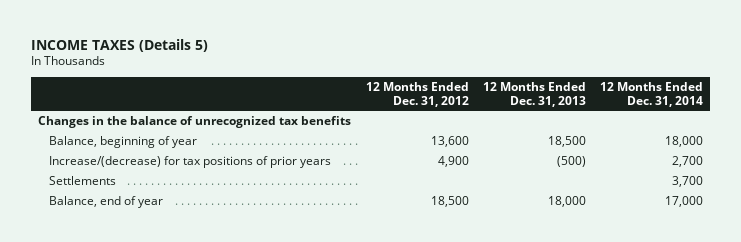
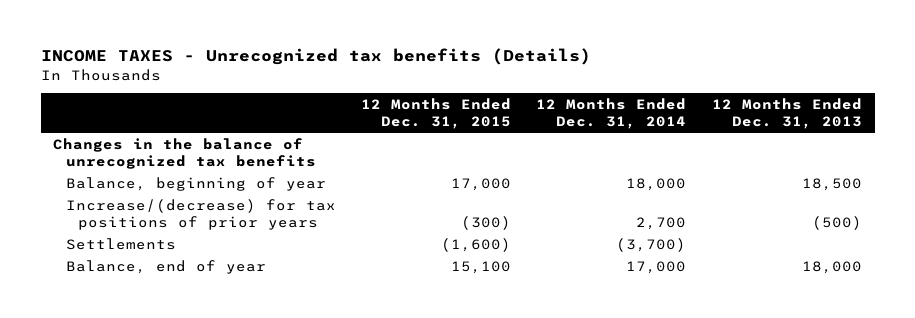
[31,38,209,52] INCOME TAXES (Details 5) -> [40,48,591,66] INCOME TAXES - Unrecognized tax benefits (Details)
[365,82,469,107] 12 Months Ended Dec. 31, 2012 -> none
none -> [360,97,511,129] 12 Months Ended Dec. 31, 2015
[671,176,703,188] 3,700 -> [616,237,687,252] (3,700)

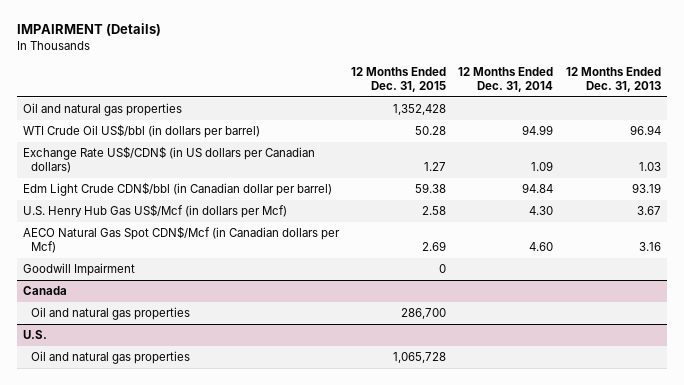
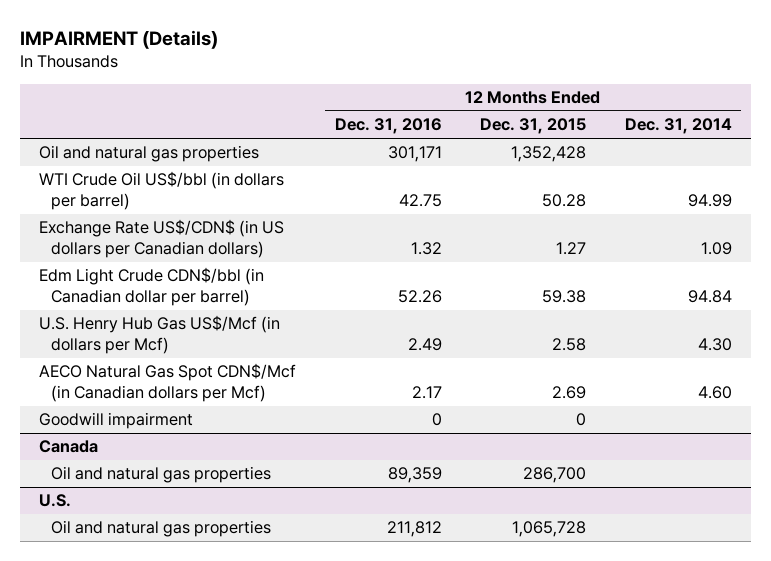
[565,67,661,92] 12 Months Ended Dec. 31, 2013 -> none
none -> [334,118,442,135] Dec. 31, 2016
[22,263,135,277] Goodwill Impairment -> [39,412,194,430] Goodwill impairment

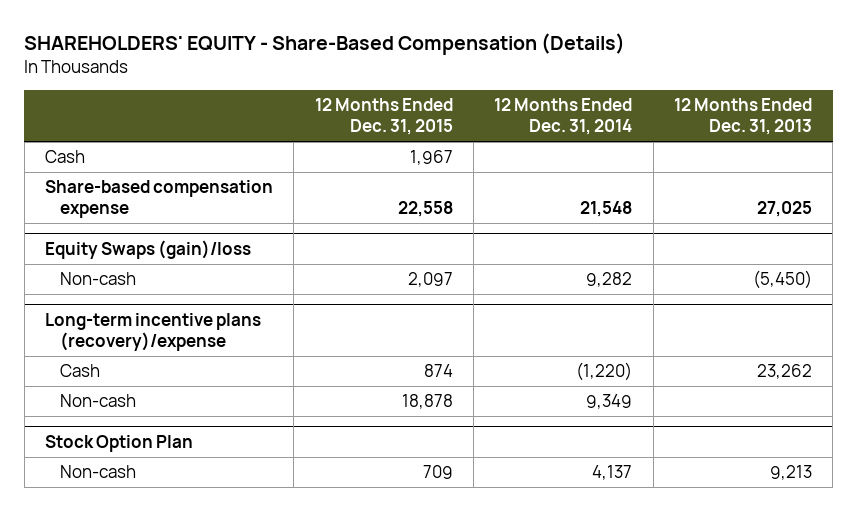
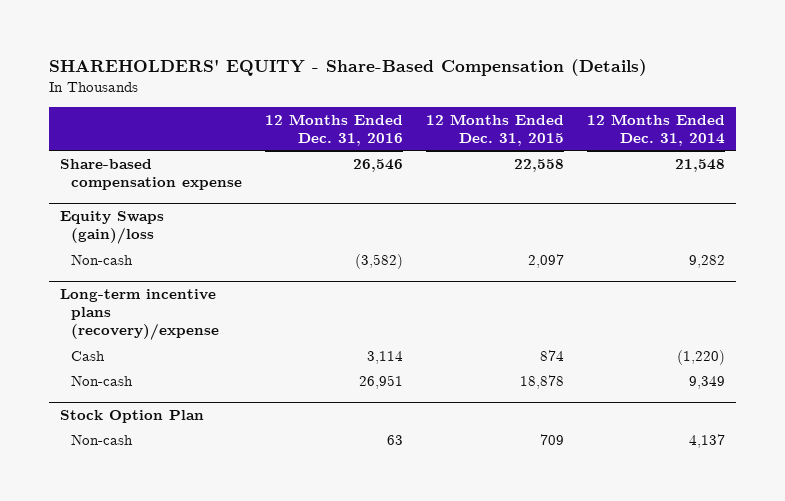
[674,98,813,136] 12 Months Ended Dec. 31, 2013 -> none
none -> [264,113,403,146] 12 Months Ended Dec. 31, 2016
[45,150,86,164] Cash -> none

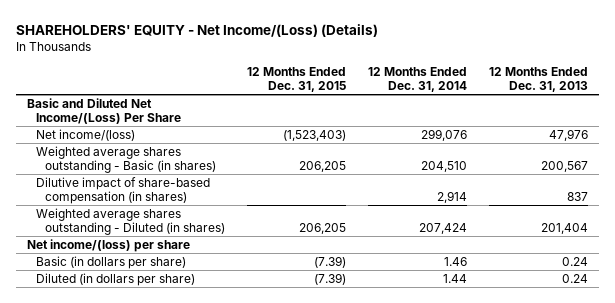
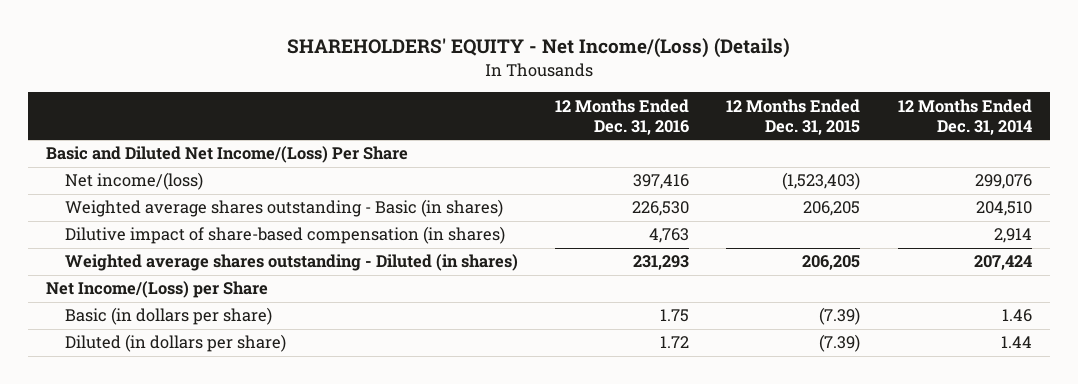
[489,66,589,92] 12 Months Ended Dec. 31, 2013 -> none
none -> [554,98,689,135] 12 Months Ended Dec. 31, 2016
[27,239,191,253] Net income/(loss) per share -> [46,281,269,299] Net Income/(Loss) per Share

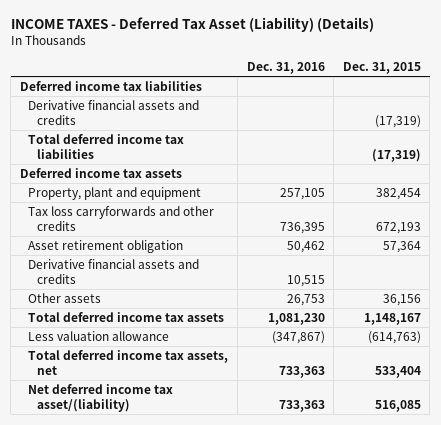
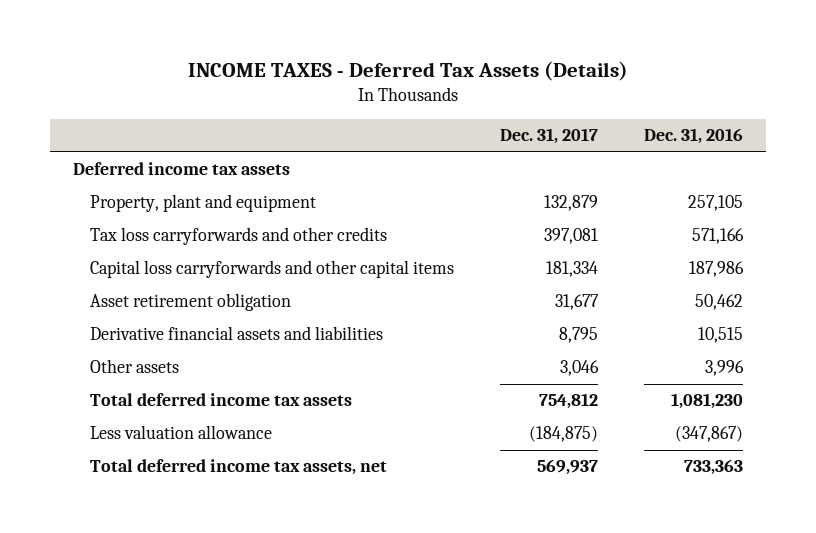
[10,17,374,33] INCOME TAXES - Deferred Tax Asset (Liability) (Details) -> [188,61,629,82] INCOME TAXES - Deferred Tax Assets (Details)
[342,61,421,74] Dec. 31, 2015 -> none
none -> [500,128,599,145] Dec. 31, 2017
[19,80,202,91] Deferred income tax liabilities -> none
[28,99,200,125] Derivative financial assets and credits -> none
[28,133,185,159] Total deferred income tax liabilities -> none
[279,221,325,234] 736,395 -> [692,228,745,245] 571,166
none -> [89,260,454,279] Capital loss carryforwards and other capital items
[28,258,200,284] Derivative financial assets and credits -> [89,326,383,341] Derivative financial assets and liabilities
[286,293,325,306] 26,753 -> [705,360,745,377] 3,996
[28,383,174,412] Net deferred income tax asset/(liability) -> none

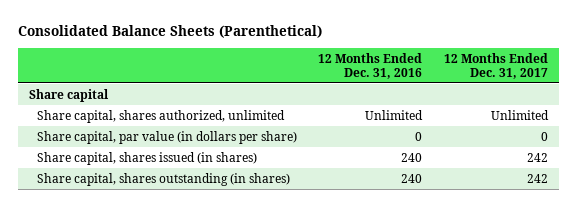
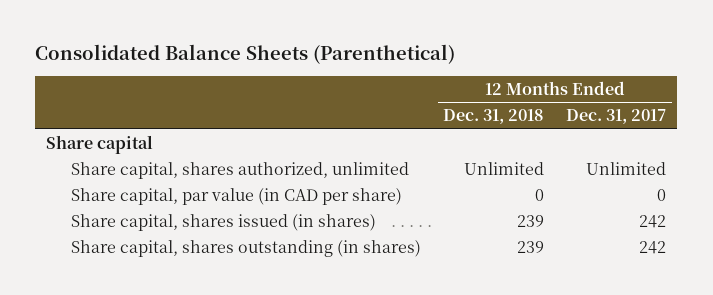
[318,52,423,79] 12 Months Ended Dec. 31, 2016 -> none
none -> [443,109,545,125] Dec. 31, 2018
[37,130,298,144] Share capital, par value (in dollars per share) -> [71,188,403,206] Share capital, par value (in CAD per share)

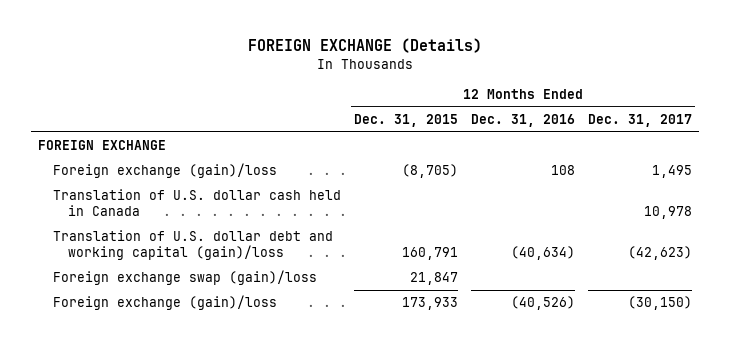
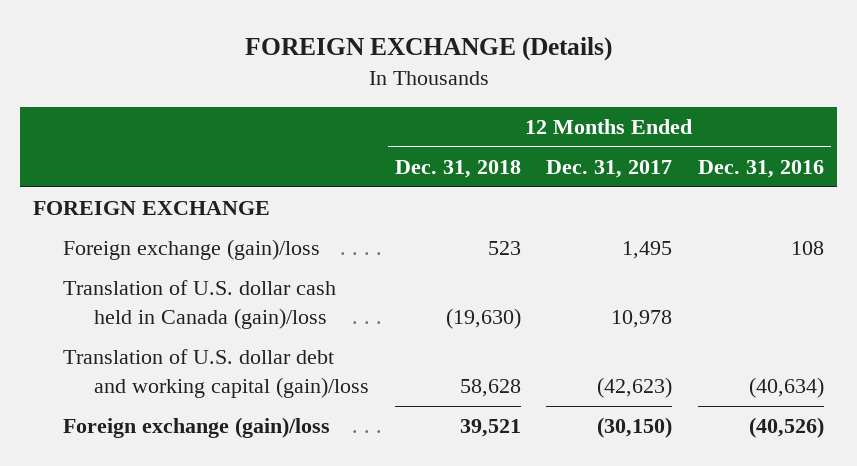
[354,113,459,127] Dec. 31, 2015 -> none
none -> [394,160,521,179] Dec. 31, 2018
[52,189,341,216] Translation of U.S. dollar cash held in Canada -> [63,280,337,330] Translation of U.S. dollar cash held in Canada (gain)/loss
[52,270,317,286] Foreign exchange swap (gain)/loss -> none

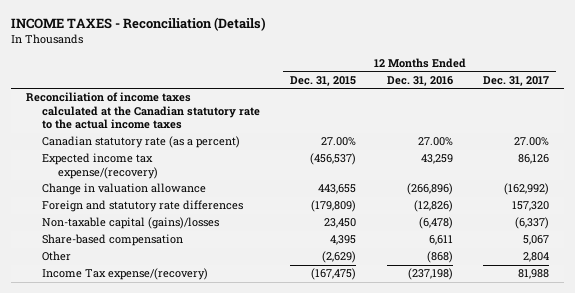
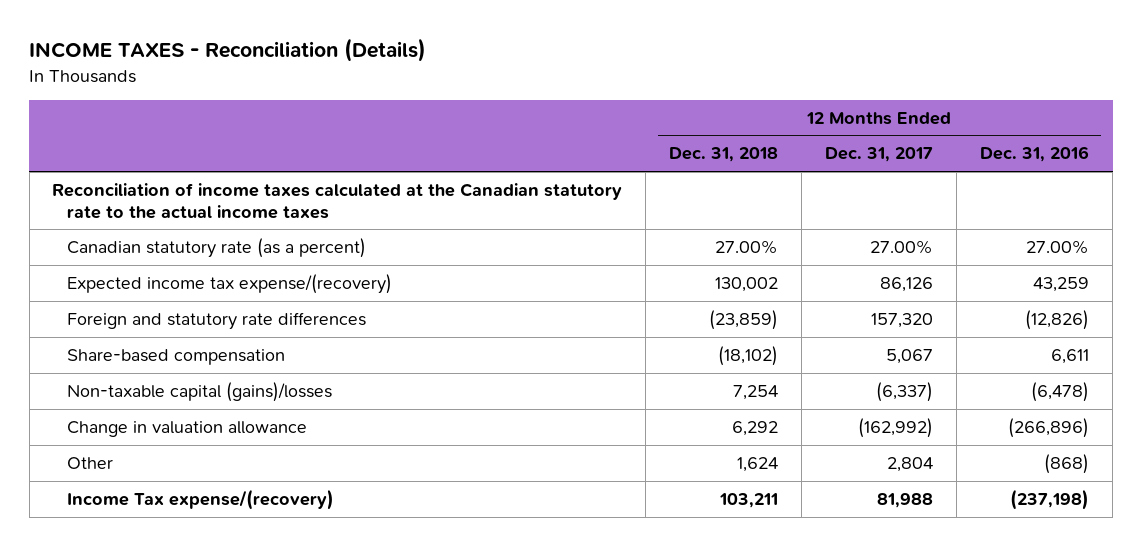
[290,75,357,86] Dec. 31, 2015 -> none
none -> [669,147,779,163] Dec. 31, 2018
[42,217,220,230] Non-taxable capital (gains)/losses -> [67,382,333,403] Non-taxable capital (gains)/losses
[42,183,207,196] Change in valuation allowance -> [67,421,308,438] Change in valuation allowance

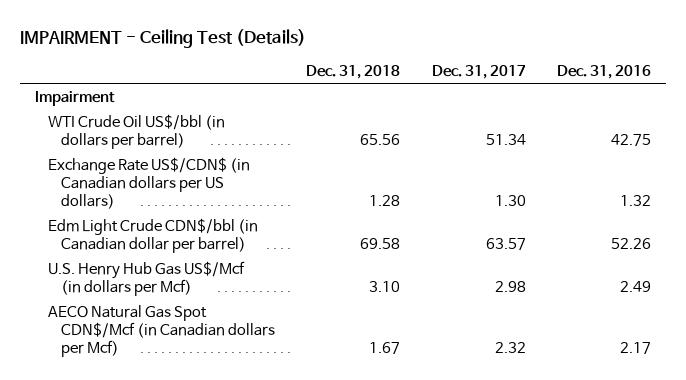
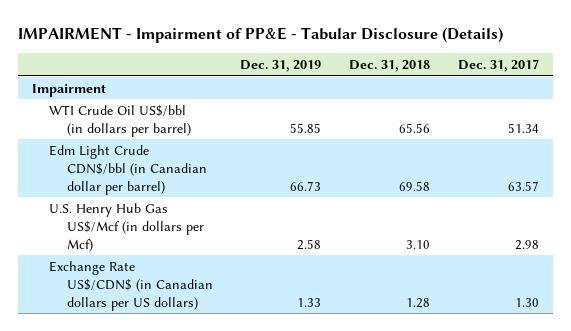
[19,29,306,49] IMPAIRMENT - Ceiling Test (Details) -> [17,27,503,44] IMPAIRMENT - Impairment of PP&E - Tabular Disclosure (Details)
[556,64,651,79] Dec. 31, 2016 -> none
none -> [240,59,322,72] Dec. 31, 2019
[48,304,276,358] AECO Natural Gas Spot CDN$/Mcf (in Canadian dollars per Mcf) -> none
[48,156,251,210] Exchange Rate US$/CDN$ (in Canadian dollars per US dollars) -> [49,260,213,311] Exchange Rate US$/CDN$ (in Canadian dollars per US dollars)

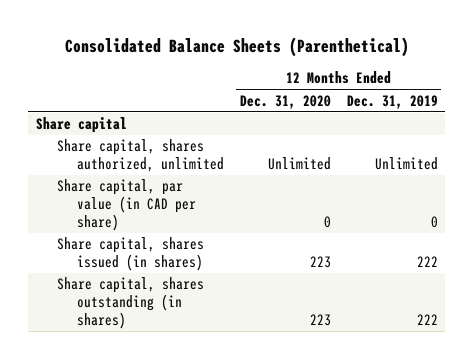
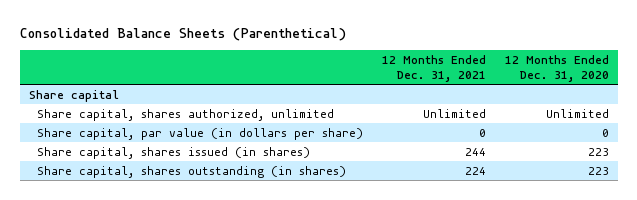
[346,94,438,109] Dec. 31, 2019 -> none
none -> [382,54,487,82] 12 Months Ended Dec. 31, 2021
[56,179,197,231] Share capital, par value (in CAD per share) -> [37,127,364,140] Share capital, par value (in dollars per share)

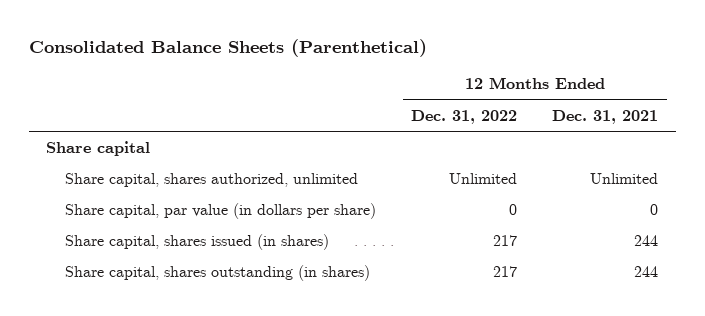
[504,54,609,82] 12 Months Ended Dec. 31, 2020 -> none
none -> [411,109,518,124] Dec. 31, 2022
[465,166,487,175] 224 -> [634,266,659,278] 244

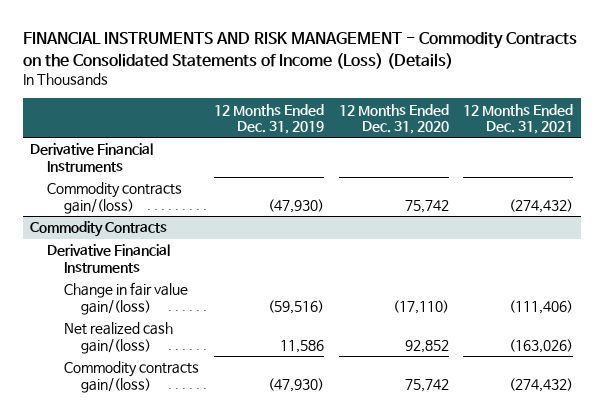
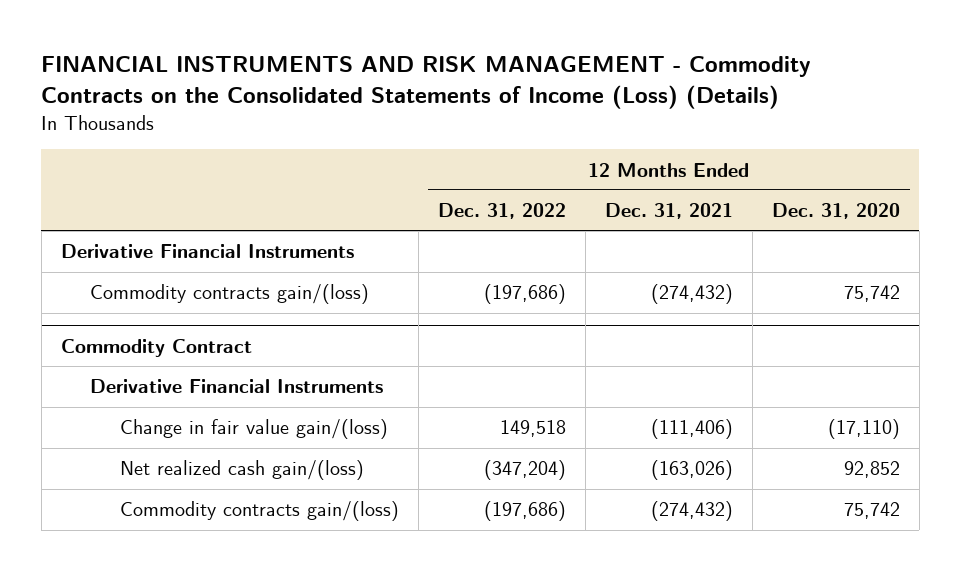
[213,103,324,135] 12 Months Ended Dec. 31, 2019 -> none
none -> [438,203,567,220] Dec. 31, 2022
[29,221,167,238] Commodity Contracts -> [60,338,252,357] Commodity Contract

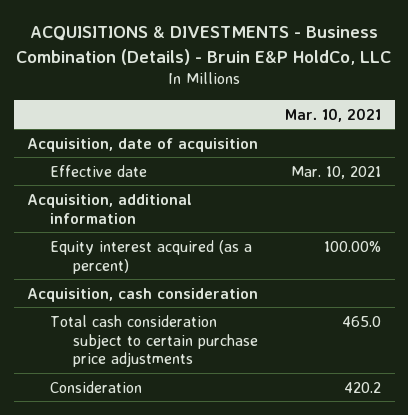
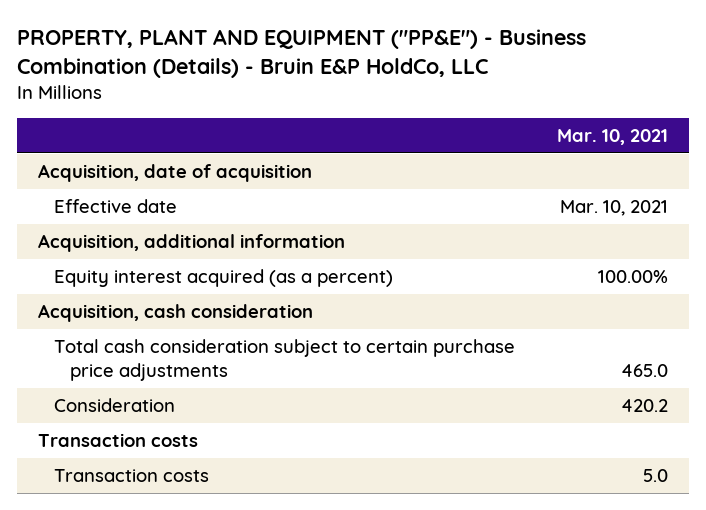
[16,26,392,65] ACQUISITIONS & DIVESTMENTS - Business Combination (Details) - Bruin E&P HoldCo, LLC -> [16,29,586,79] PROPERTY, PLANT AND EQUIPMENT ("PP&E") - Business Combination (Details) - Bruin E&P HoldCo, LLC
none -> [37,433,198,448] Transaction costs
none -> [53,469,209,483] Transaction costs

